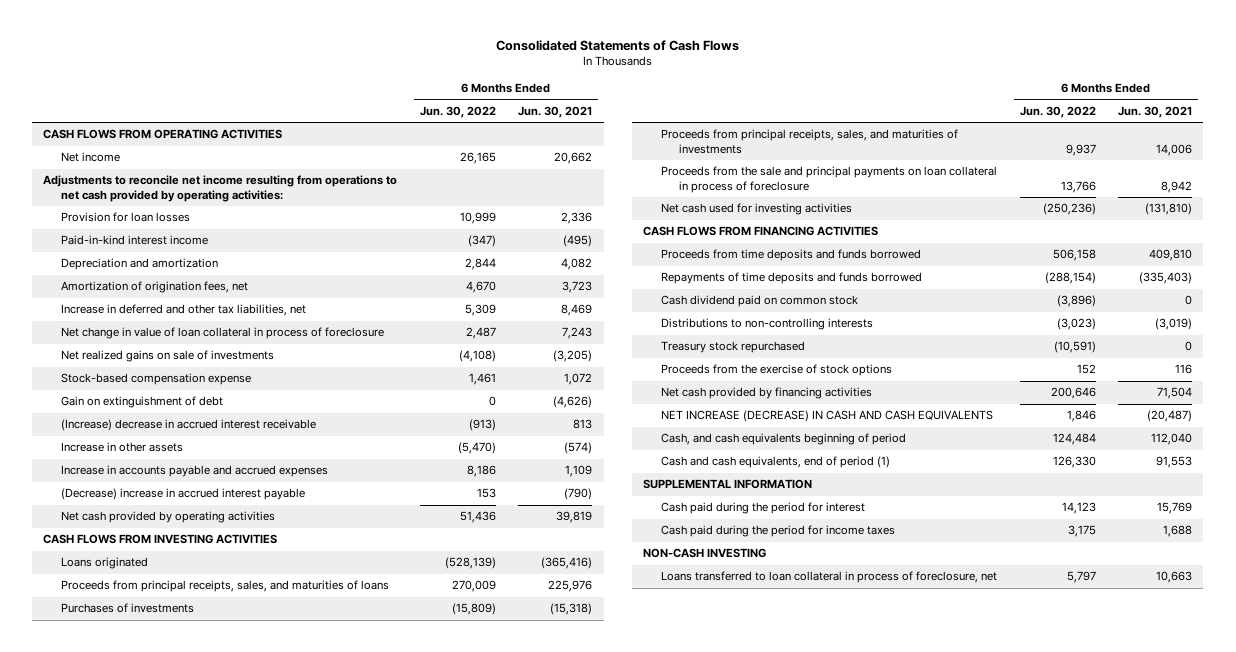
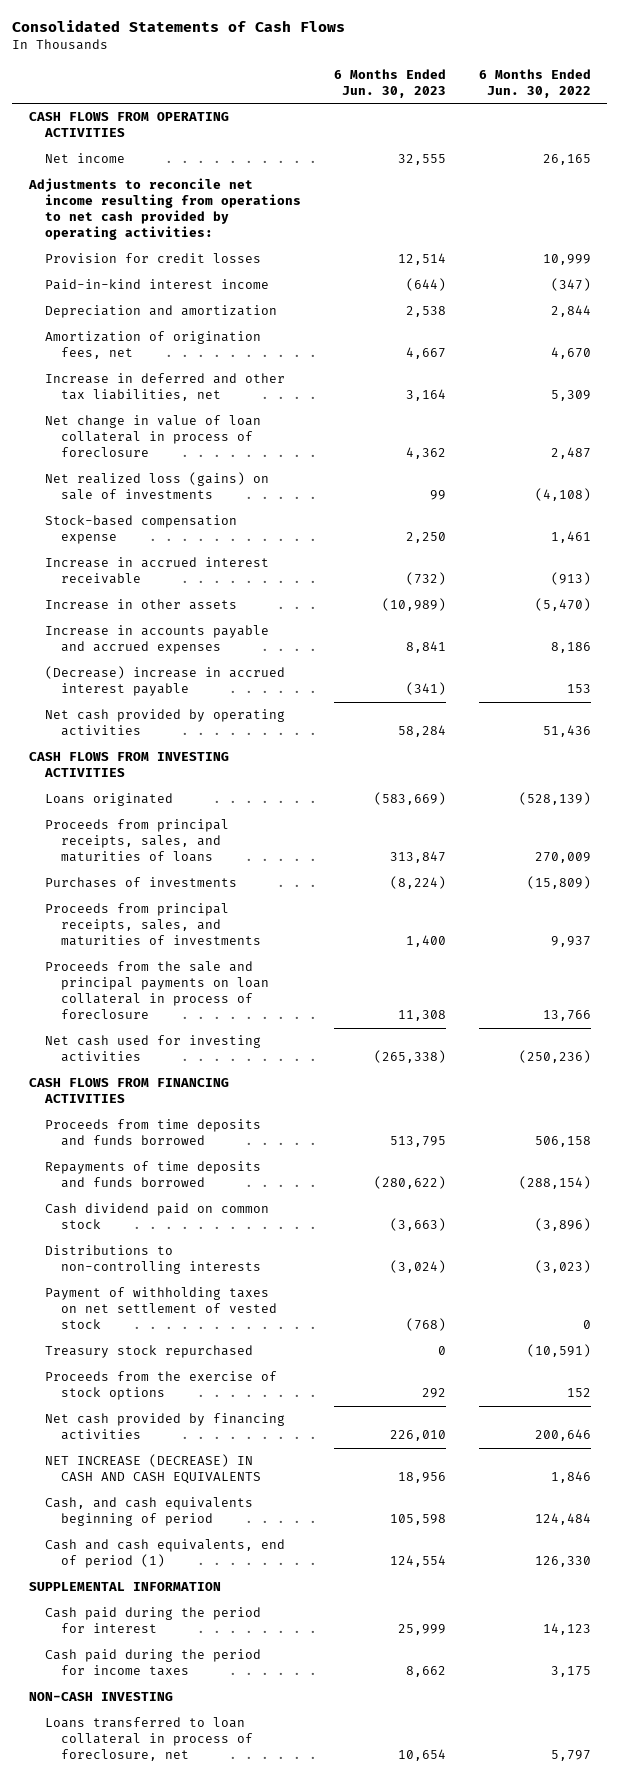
[518,105,593,118] Jun. 30, 2021 -> none
none -> [333,68,446,98] 6 Months Ended Jun. 30, 2023
[61,212,191,223] Provision for loan losses -> [44,253,261,264] Provision for credit losses
[61,350,275,363] Net realized gains on sale of investments -> [44,472,269,501] Net realized loss (gains) on sale of investments
[61,396,224,409] Gain on extinguishment of debt -> none
[61,419,317,432] (Increase) decrease in accrued interest receivable -> [44,557,269,585] Increase in accrued interest receivable
none -> [44,1287,278,1330] Payment of withholding taxes on net settlement of vested stock

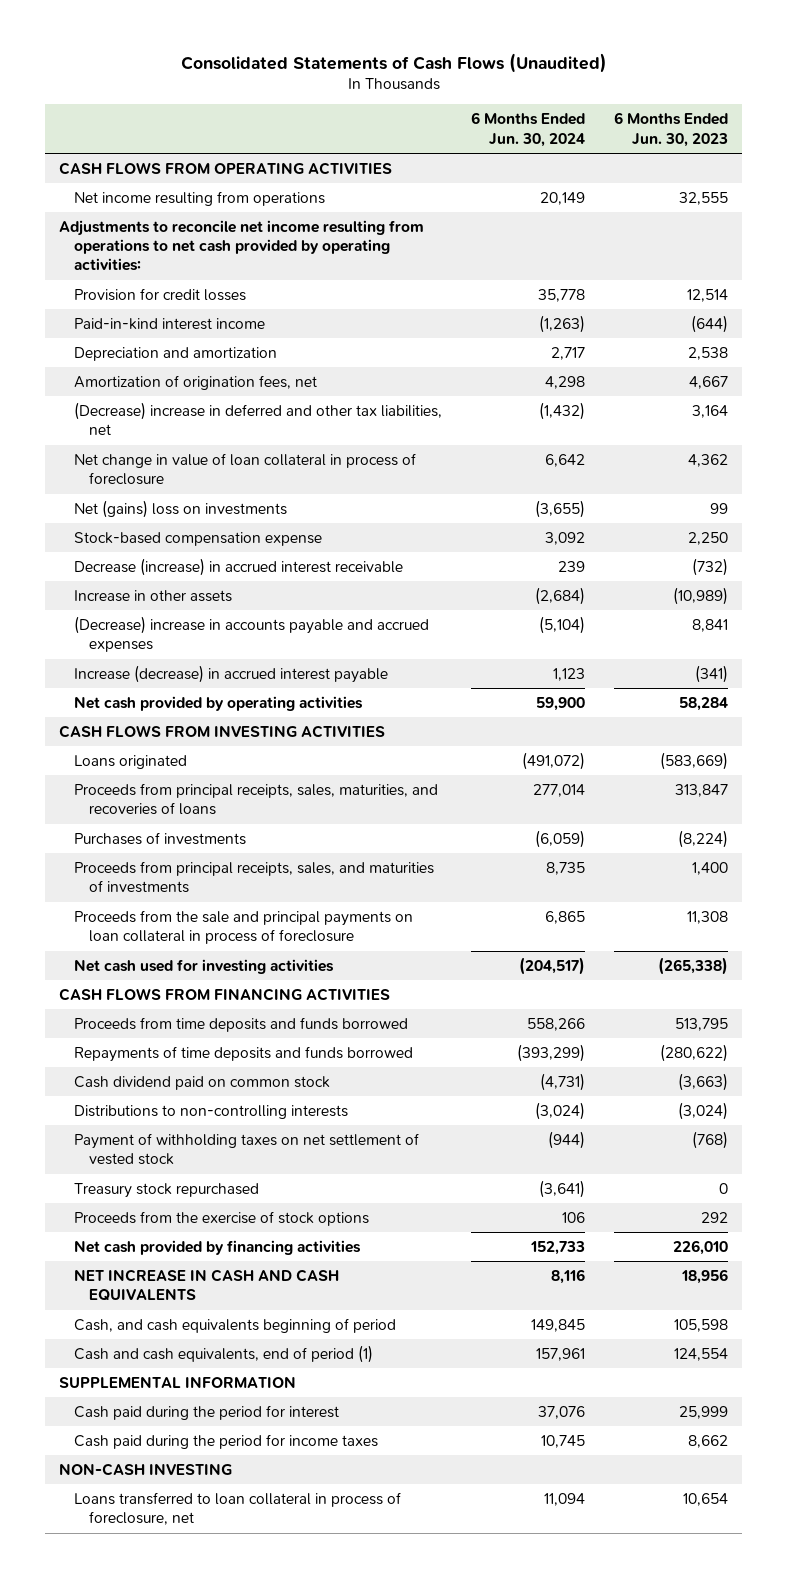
[12,19,346,32] Consolidated Statements of Cash Flows -> [180,52,607,73] Consolidated Statements of Cash Flows (Unaudited)
[478,68,591,98] 6 Months Ended Jun. 30, 2022 -> none
none -> [471,112,586,147] 6 Months Ended Jun. 30, 2024
[44,153,125,164] Net income -> [74,190,326,206] Net income resulting from operations
[44,373,285,402] Increase in deferred and other tax liabilities, net -> [74,401,443,436] (Decrease) increase in deferred and other tax liabilities, net
[44,472,269,501] Net realized loss (gains) on sale of investments -> [74,499,288,518] Net (gains) loss on investments
[44,557,269,585] Increase in accrued interest receivable -> [74,557,404,576] Decrease (increase) in accrued interest receivable
[44,625,269,655] Increase in accounts payable and accrued expenses -> [74,615,430,653] (Decrease) increase in accounts payable and accrued expenses
[44,666,285,697] (Decrease) increase in accrued interest payable -> [74,664,389,683] Increase (decrease) in accrued interest payable
[44,819,229,863] Proceeds from principal receipts, sales, and maturities of loans -> [74,782,439,816] Proceeds from principal receipts, sales, maturities, and recoveries of loans
[44,1454,262,1485] NET INCREASE (DECREASE) IN CASH AND CASH EQUIVALENTS -> [74,1268,340,1302] NET INCREASE IN CASH AND CASH EQUIVALENTS

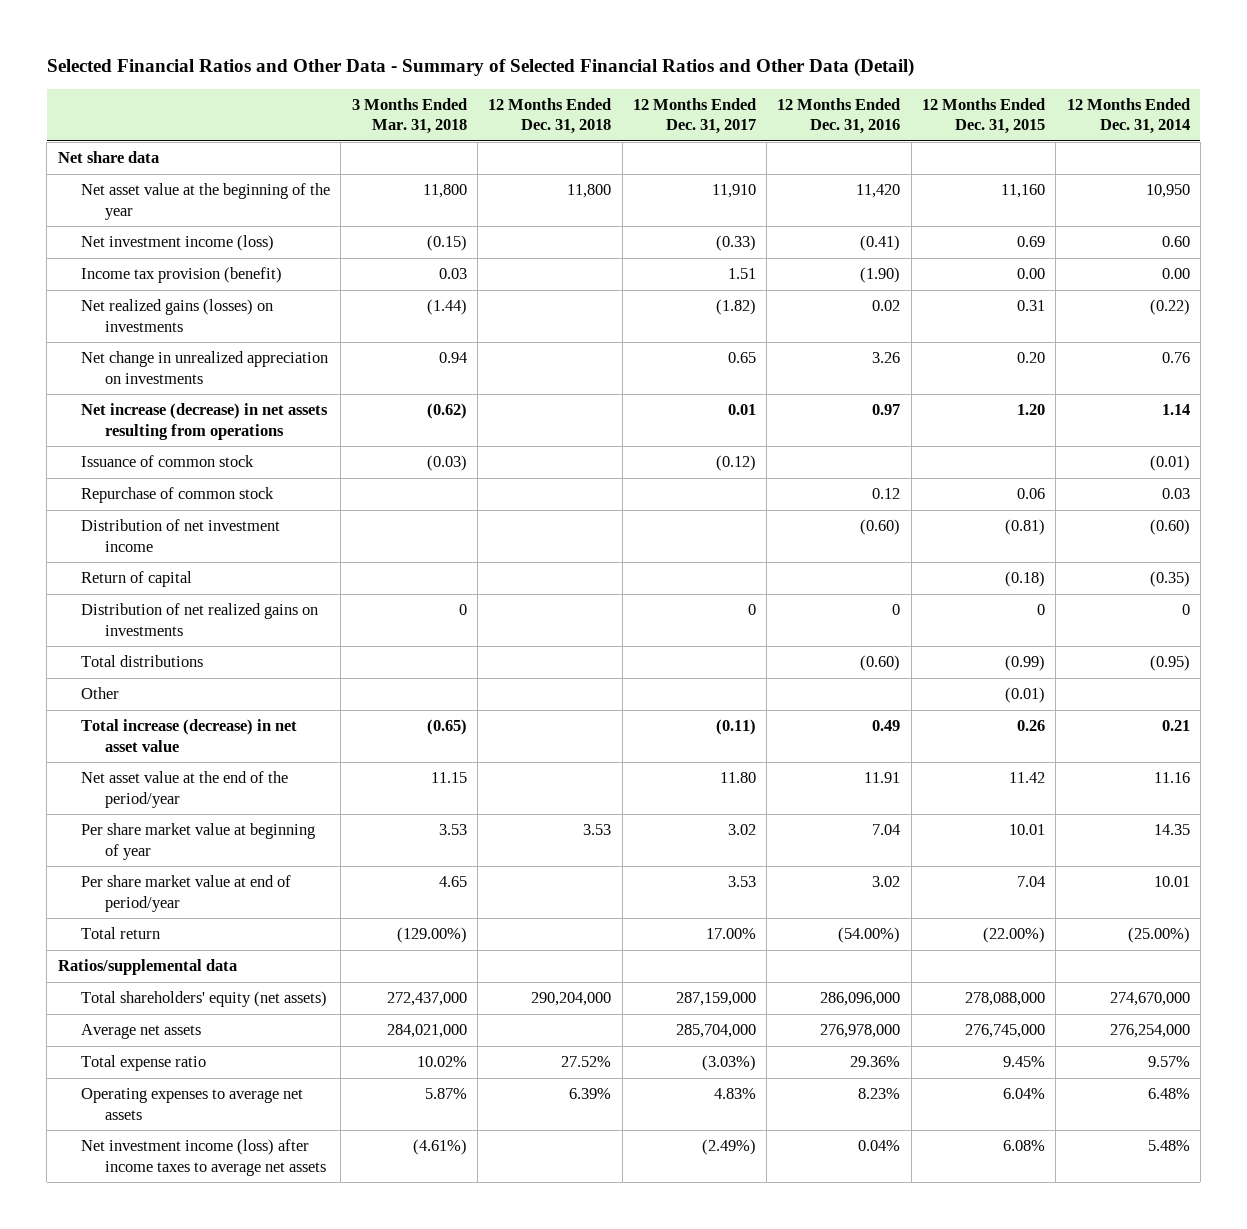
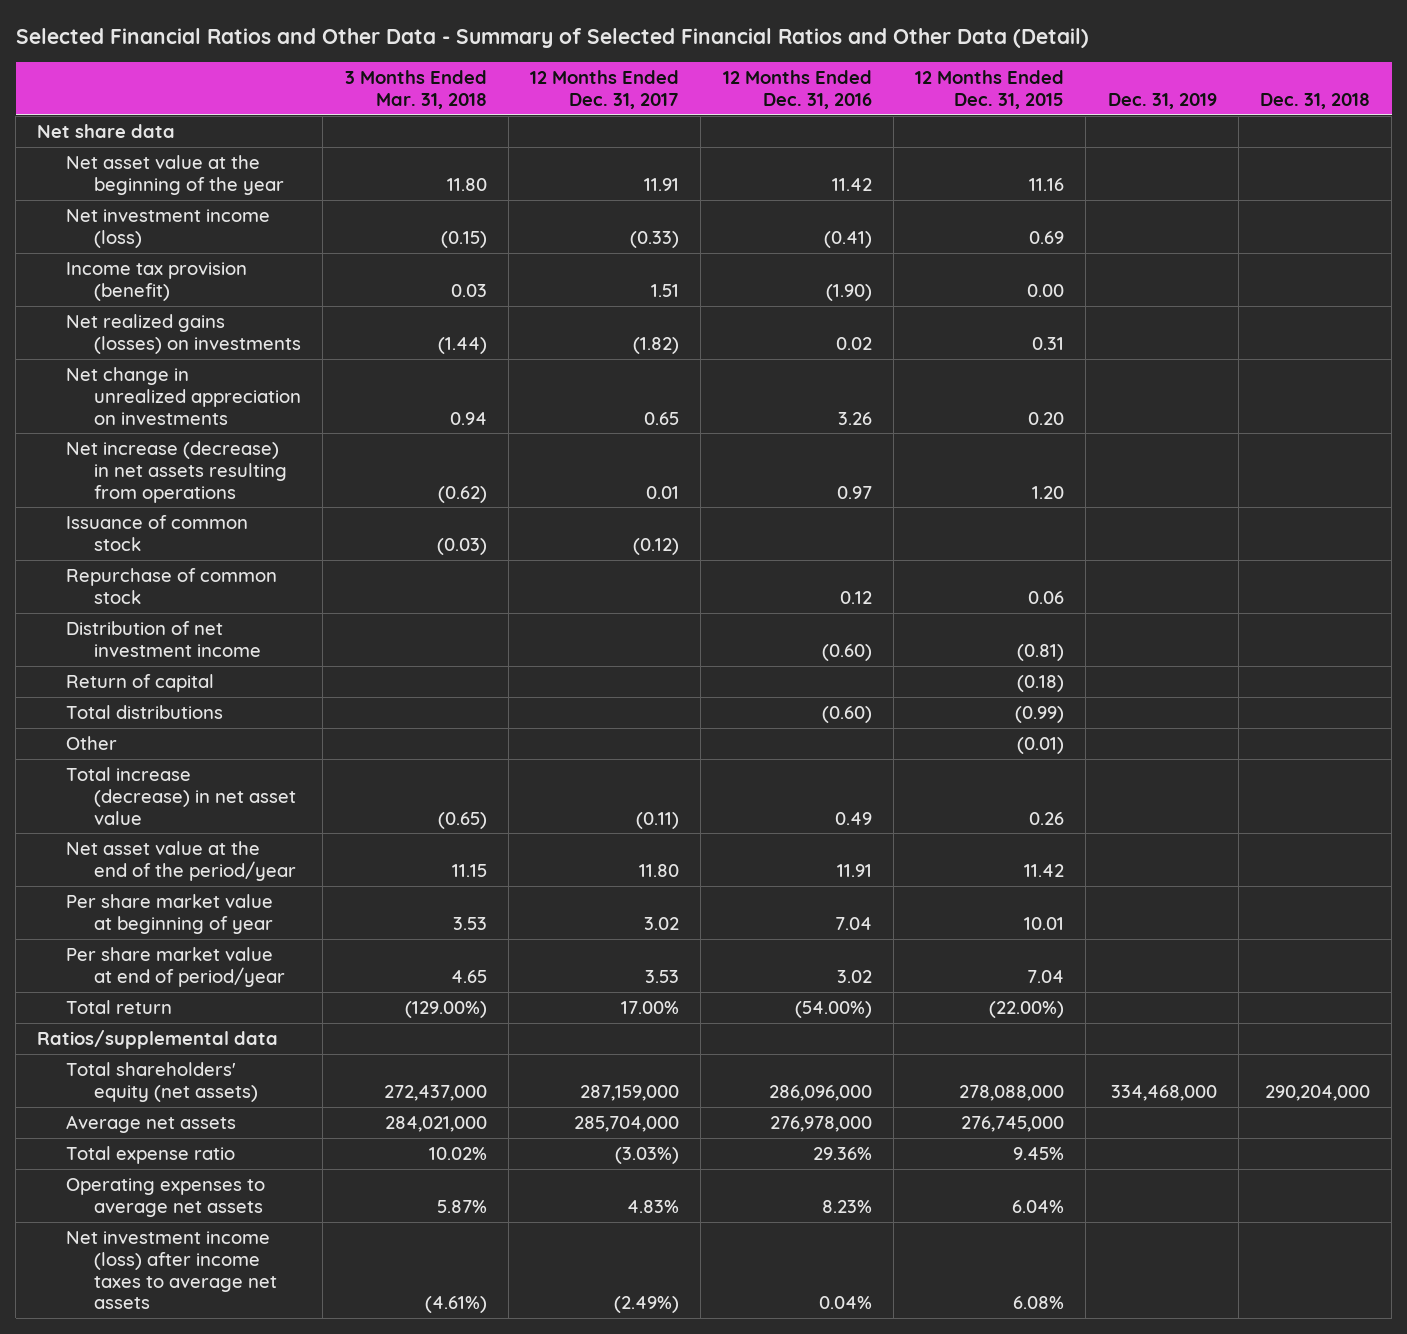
[488,97,612,135] 12 Months Ended Dec. 31, 2018 -> none
[1066,97,1190,135] 12 Months Ended Dec. 31, 2014 -> none
none -> [1107,93,1217,110] Dec. 31, 2019
none -> [1260,93,1371,110] Dec. 31, 2018
[422,184,467,199] 11,800 -> [446,177,487,191] 11.80
[711,184,756,199] 11,910 -> [644,177,680,191] 11.91
[856,184,901,199] 11,420 -> [831,177,872,191] 11.42
[1001,184,1046,199] 11,160 -> [1029,177,1065,191] 11.16
[81,603,319,636] Distribution of net realized gains on investments -> none

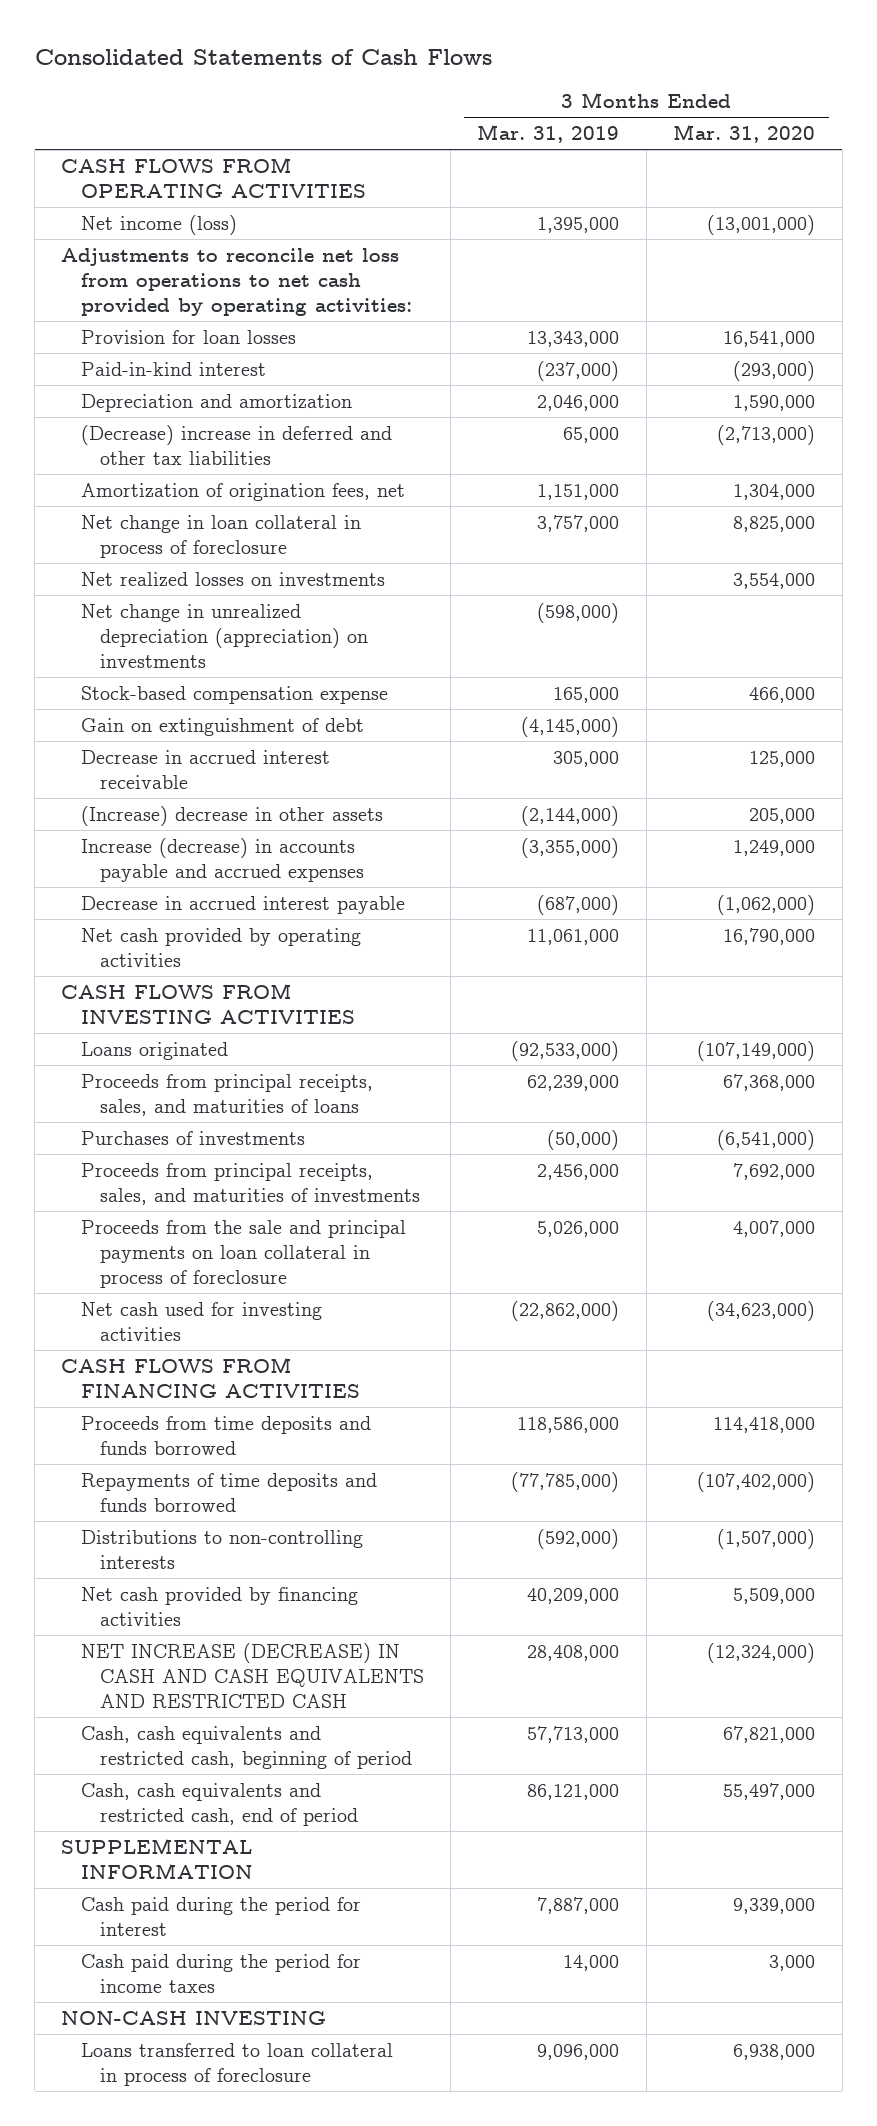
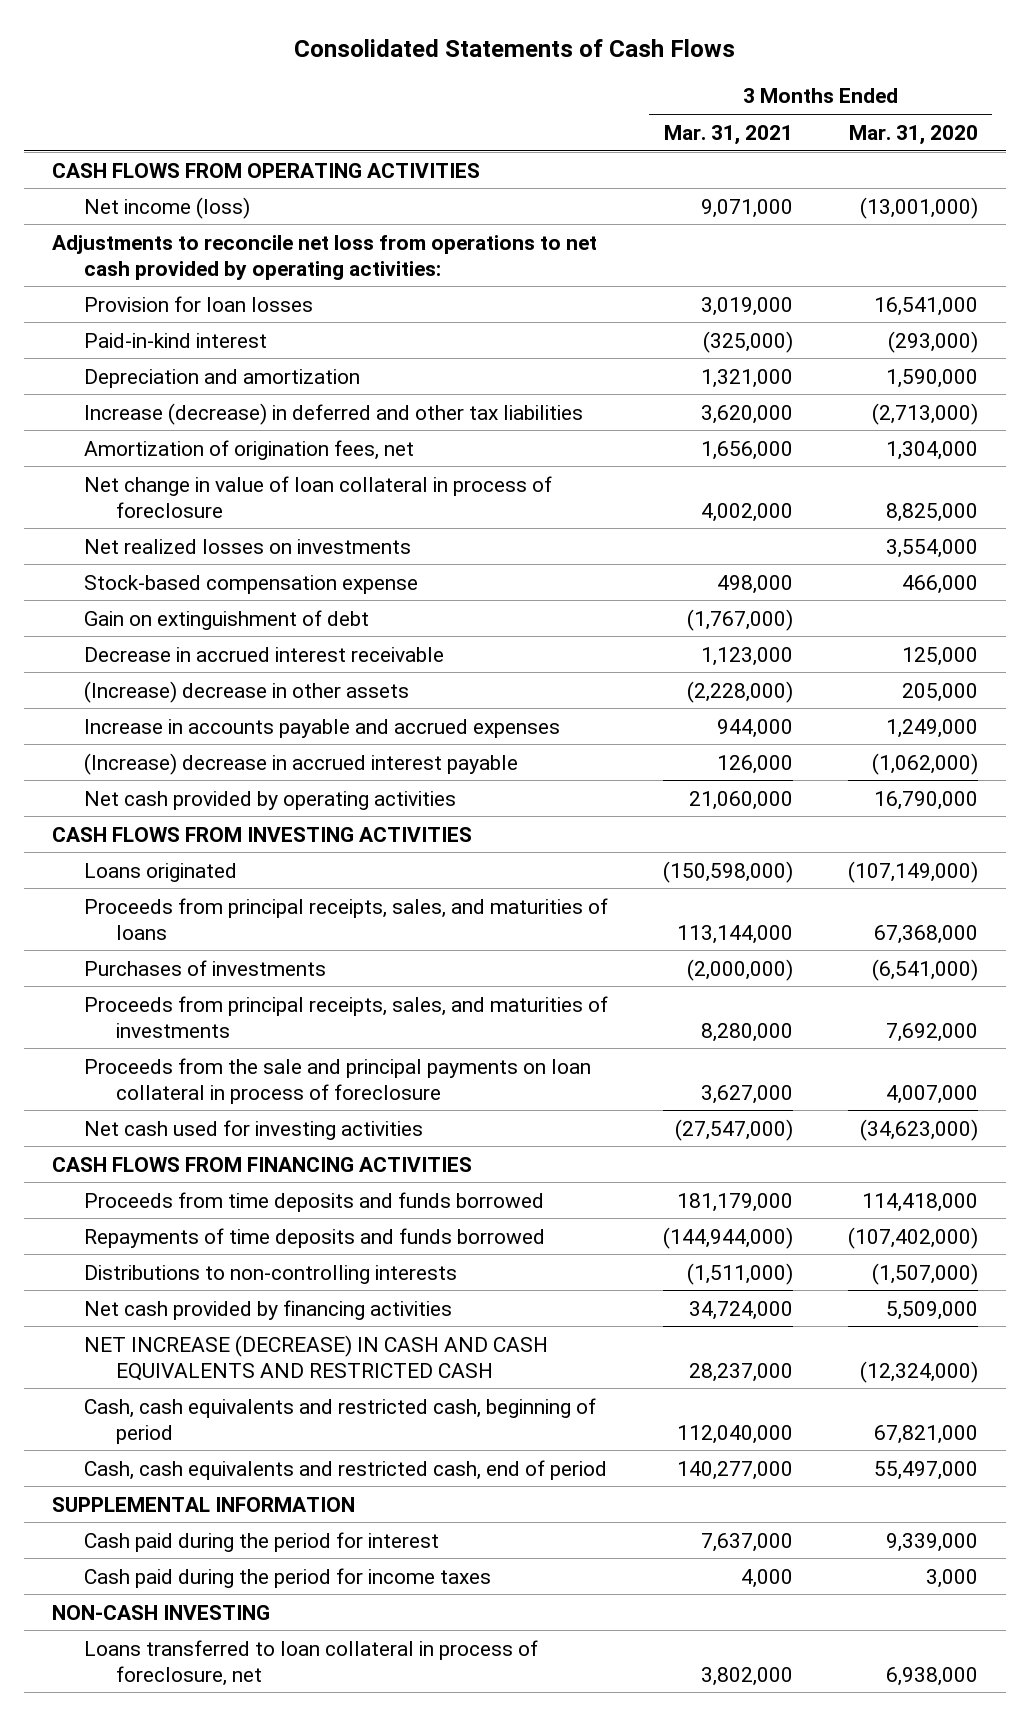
[477,124,620,144] Mar. 31, 2019 -> none
none -> [664,124,794,145] Mar. 31, 2021
[80,424,392,465] (Decrease) increase in deferred and other tax liabilities -> [83,402,583,425] Increase (decrease) in deferred and other tax liabilities
[80,514,361,558] Net change in loan collateral in process of foreclosure -> [83,475,552,518] Net change in value of loan collateral in process of foreclosure
[80,603,368,668] Net change in unrealized depreciation (appreciation) on investments -> none
[80,837,364,882] Increase (decrease) in accounts payable and accrued expenses -> [83,718,560,738] Increase in accounts payable and accrued expenses
[80,895,405,914] Decrease in accrued interest payable -> [83,752,518,775] (Increase) decrease in accrued interest payable
[80,2042,393,2086] Loans transferred to loan collateral in process of foreclosure -> [83,1639,538,1686] Loans transferred to loan collateral in process of foreclosure, net

